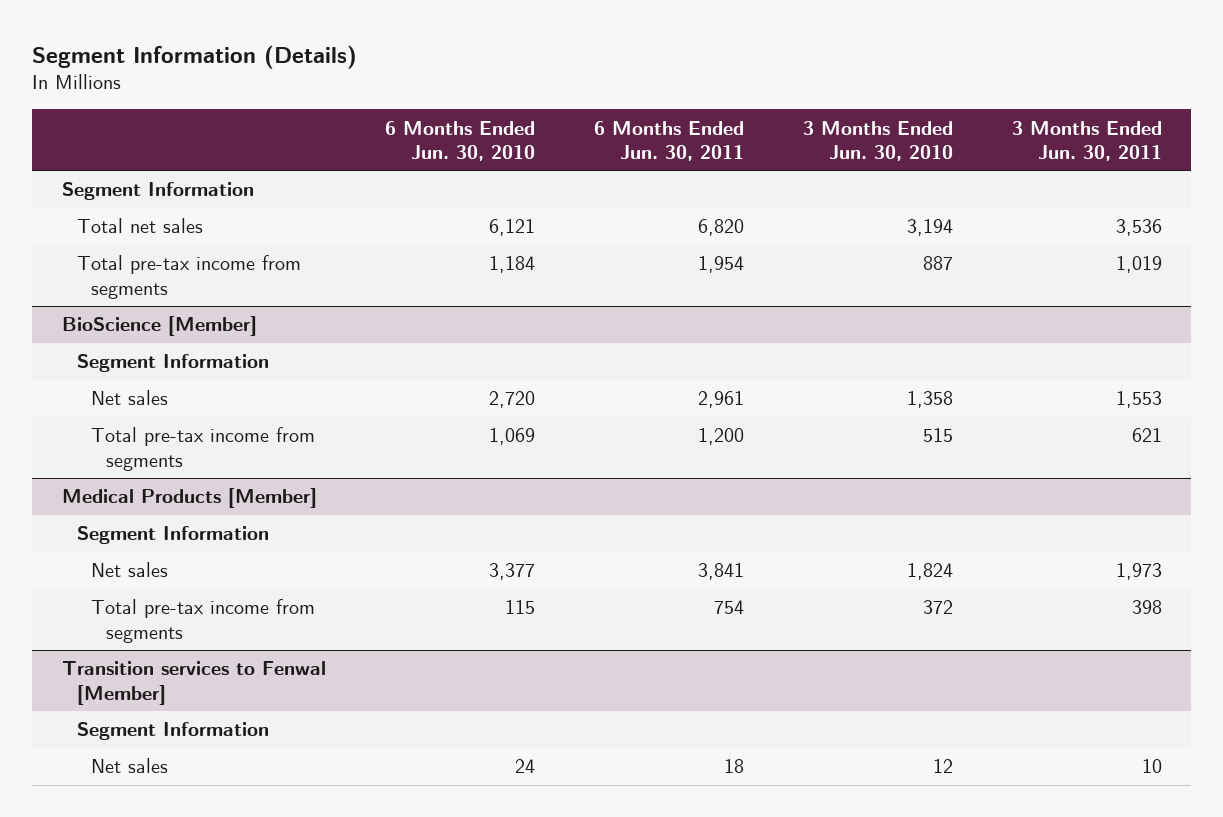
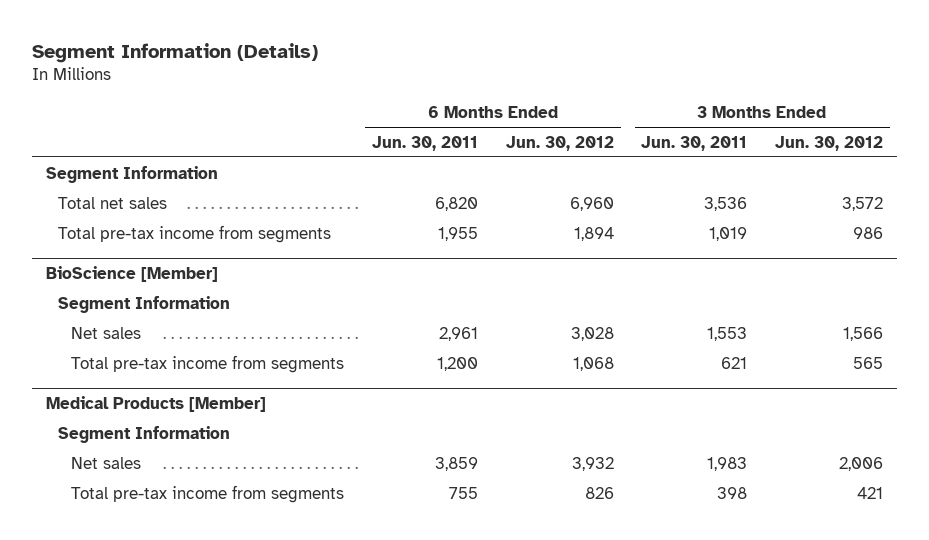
[384,120,535,161] 6 Months Ended Jun. 30, 2010 -> none
[802,120,953,161] 3 Months Ended Jun. 30, 2010 -> none
none -> [505,135,614,151] Jun. 30, 2012
none -> [775,135,884,151] Jun. 30, 2012
[697,256,744,274] 1,954 -> [437,226,478,241] 1,955
[61,661,326,705] Transition services to Fenwal [Member] -> none
[76,722,269,741] Segment Information -> none
[91,758,169,774] Net sales -> none
[697,563,744,581] 3,841 -> [434,456,478,471] 3,859
[1115,563,1162,581] 1,973 -> [707,456,748,471] 1,983
[713,600,744,615] 754 -> [448,486,478,499] 755

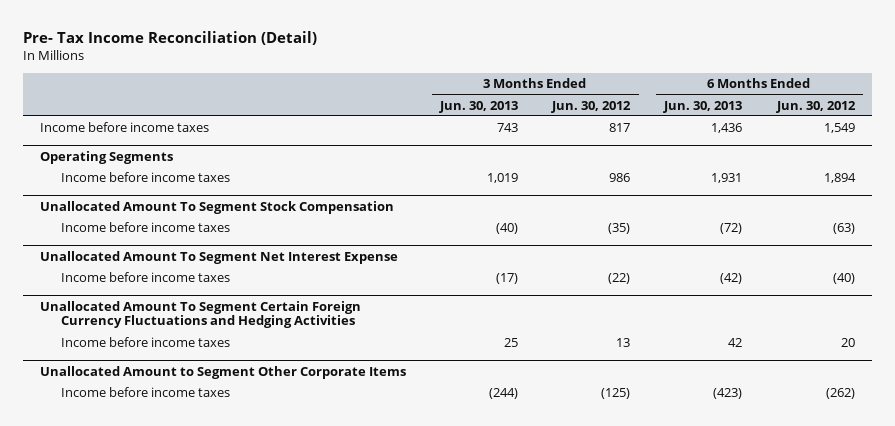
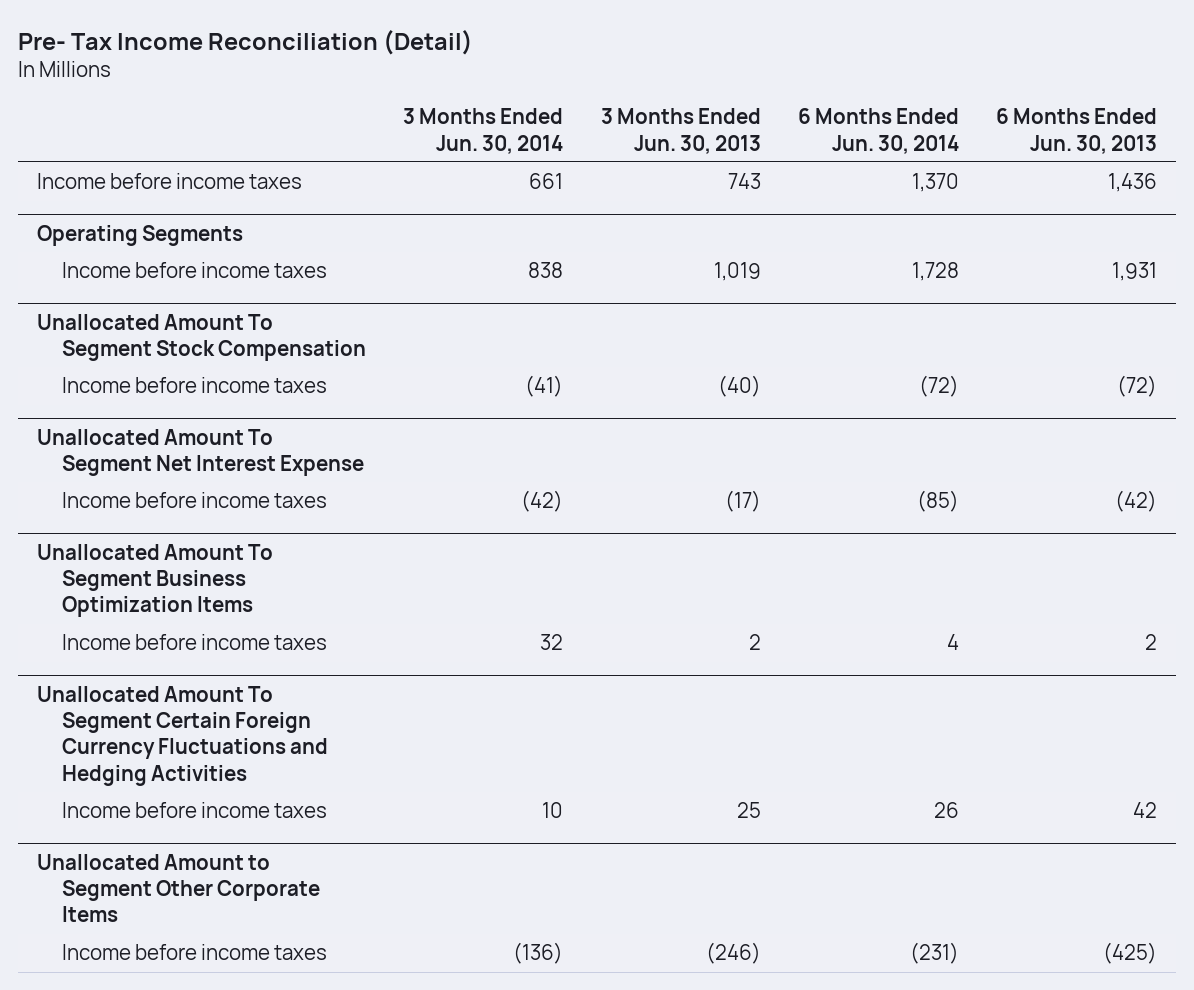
[551,100,632,113] Jun. 30, 2012 -> none
[775,100,856,113] Jun. 30, 2012 -> none
none -> [403,108,564,154] 3 Months Ended Jun. 30, 2014
none -> [797,108,959,154] 6 Months Ended Jun. 30, 2014
none -> [36,543,273,618] Unallocated Amount To Segment Business Optimization Items
none -> [61,634,327,651] Income before income taxes
[489,388,519,400] (244) -> [705,942,761,965] (246)
[713,388,743,400] (423) -> [1103,942,1158,965] (425)

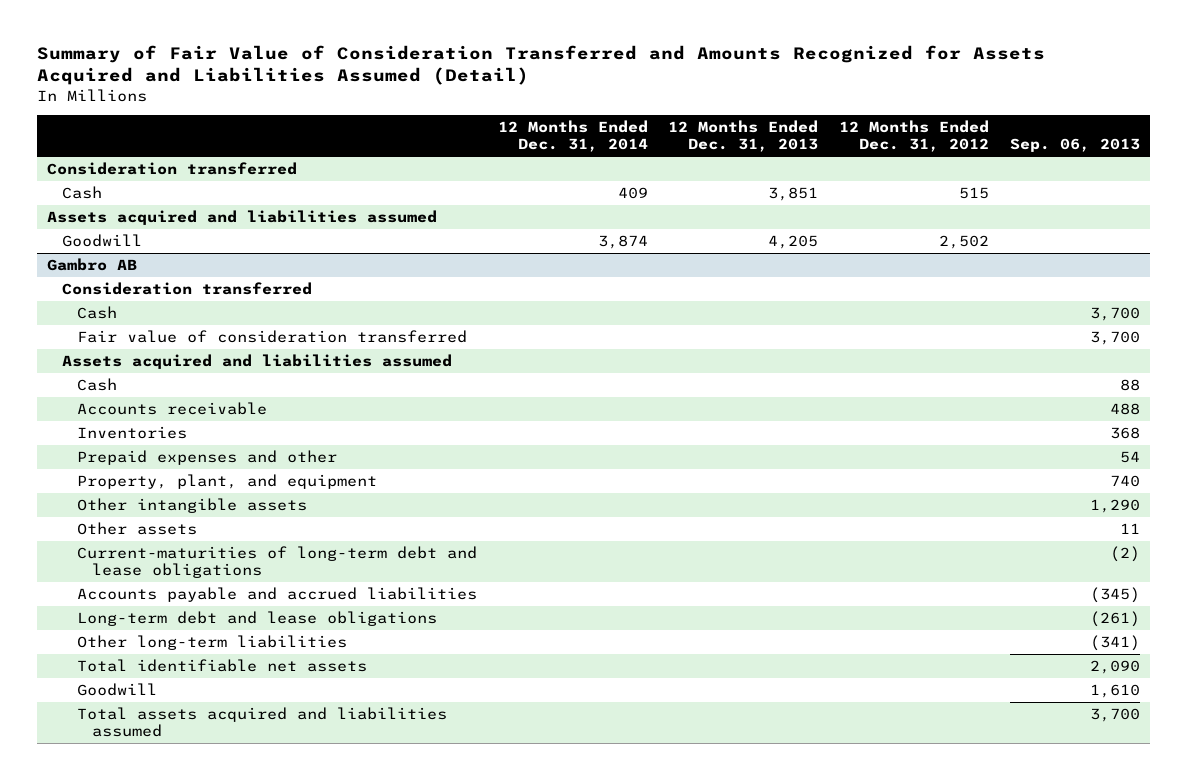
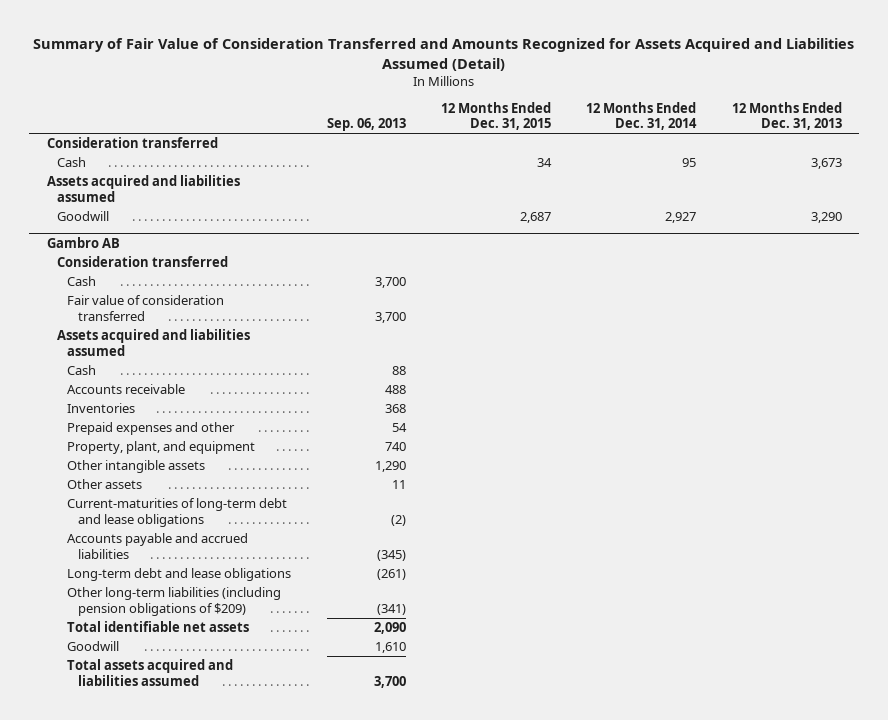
[839,119,990,153] 12 Months Ended Dec. 31, 2012 -> none
none -> [441,101,552,131] 12 Months Ended Dec. 31, 2015
[617,186,648,199] 409 -> [682,158,697,168] 95
[768,186,819,201] 3,851 -> [810,158,842,170] 3,673
[597,234,648,249] 3,874 -> [665,212,697,224] 2,927
[768,234,819,249] 4,205 -> [810,212,842,224] 3,290
[76,634,347,650] Other long-term liabilities -> [67,587,282,616] Other long-term liabilities (including pension obligations of $209)

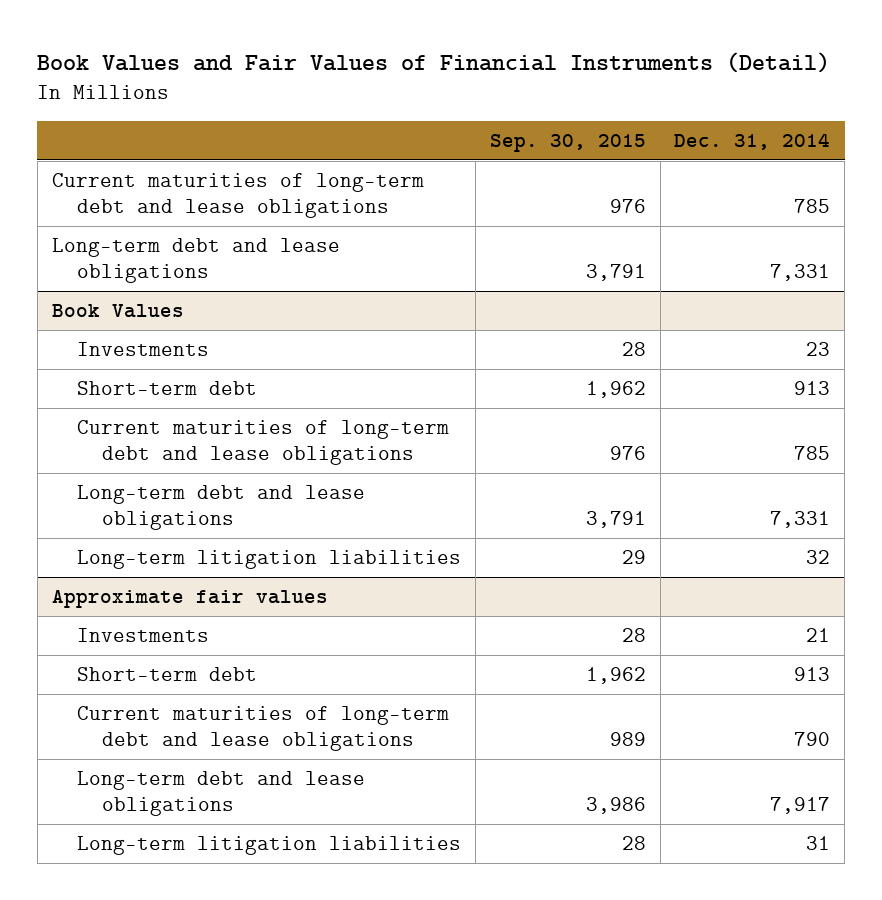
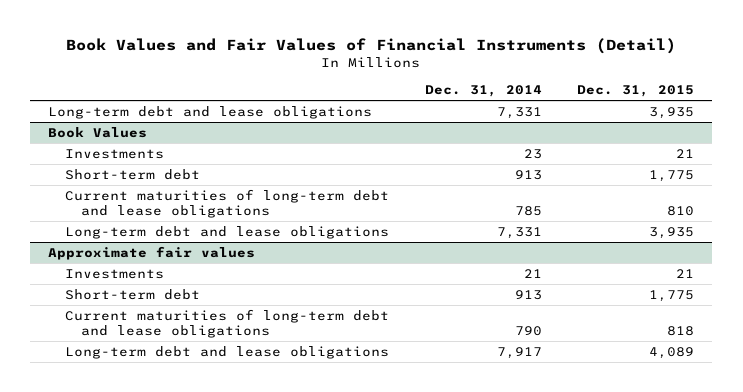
[489,133,646,152] Sep. 30, 2015 -> none
none -> [577,85,695,98] Dec. 31, 2015
[51,173,424,218] Current maturities of long-term debt and lease obligations -> none
[77,550,462,570] Long-term litigation liabilities -> none
[77,836,462,856] Long-term litigation liabilities -> none

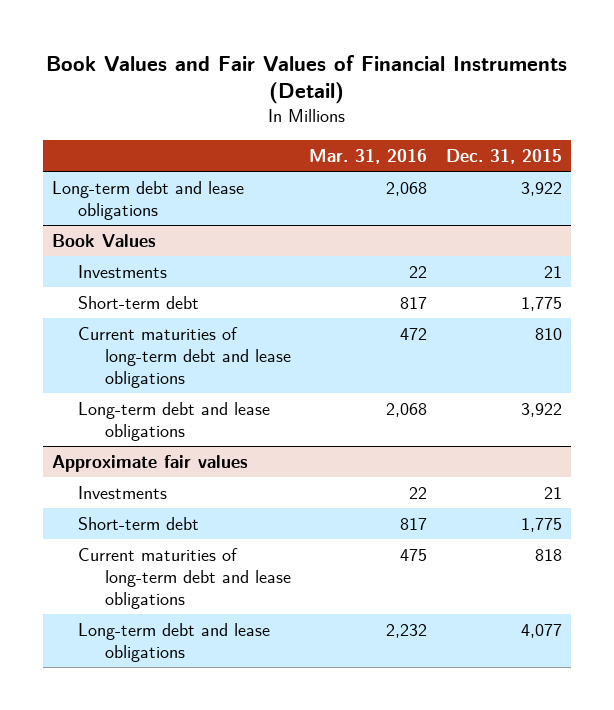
[424,85,542,98] Dec. 31, 2014 -> none
none -> [309,149,428,165] Mar. 31, 2016
[649,106,695,119] 3,935 -> [520,181,562,196] 3,922
[649,226,695,239] 3,935 -> [520,402,562,417] 3,922
[649,346,695,359] 4,089 -> [520,623,562,638] 4,077

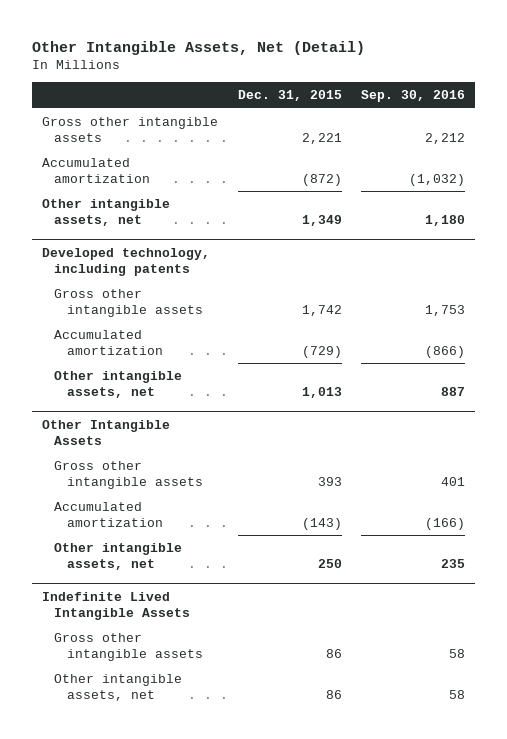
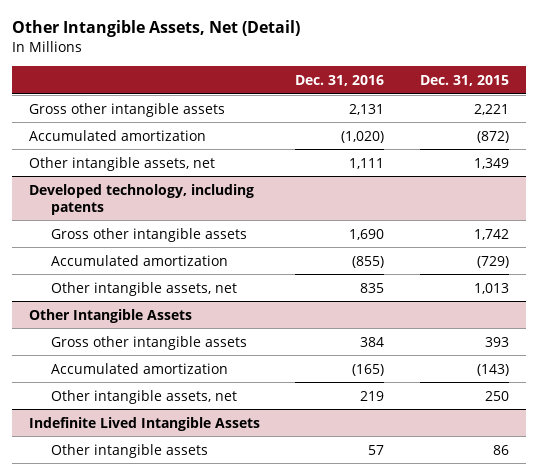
[361,90,466,103] Sep. 30, 2016 -> none
none -> [295,74,385,86] Dec. 31, 2016
[54,674,183,701] Other intangible assets, net -> none
[54,633,203,661] Gross other intangible assets -> [50,443,208,458] Other intangible assets

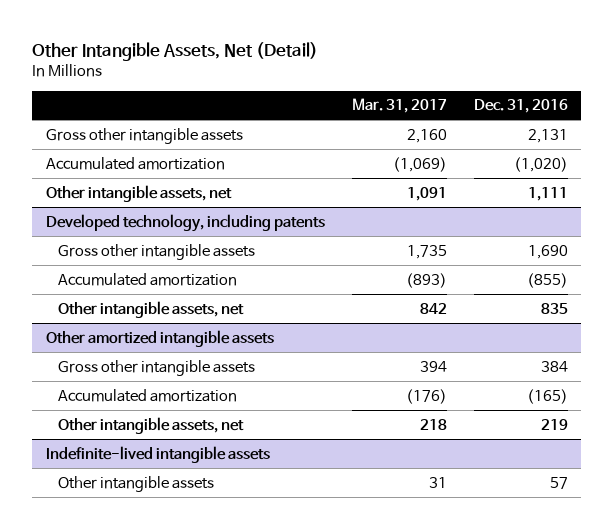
[419,74,509,86] Dec. 31, 2015 -> none
none -> [351,98,447,114] Mar. 31, 2017
[29,308,193,323] Other Intangible Assets -> [45,329,274,347] Other amortized intangible assets
[29,416,261,431] Indefinite Lived Intangible Assets -> [45,445,270,463] Indefinite-lived intangible assets

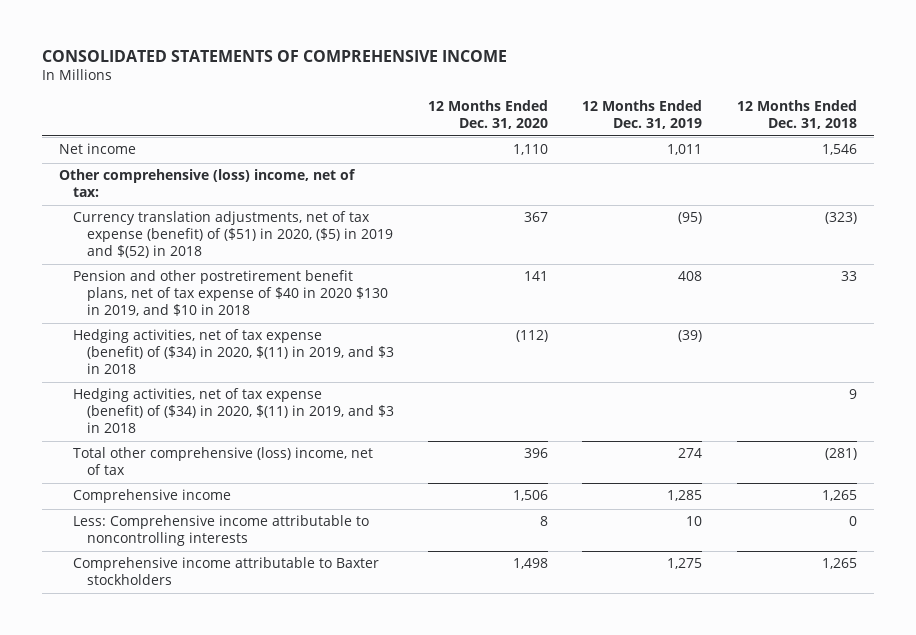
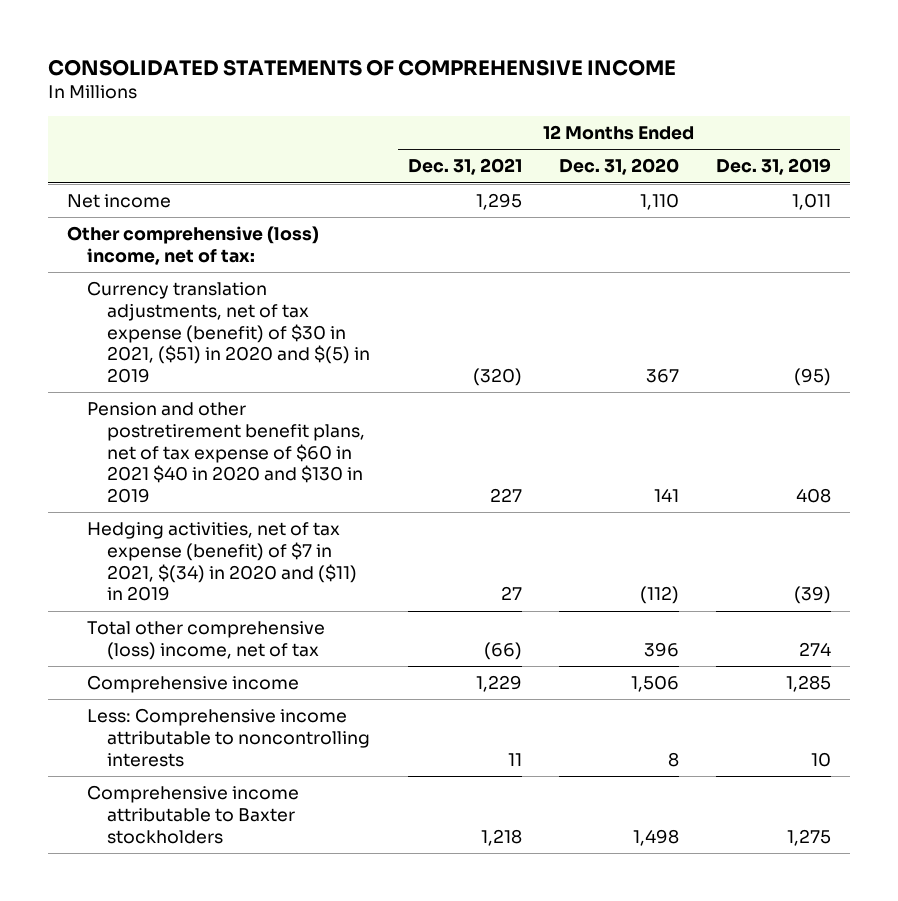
[736,100,857,129] 12 Months Ended Dec. 31, 2018 -> none
none -> [407,158,522,176] Dec. 31, 2021
[72,388,394,433] Hedging activities, net of tax expense (benefit) of ($34) in 2020, $(11) in 2019, and $3 in 2018 -> none
[72,211,393,258] Currency translation adjustments, net of tax expense (benefit) of ($51) in 2020, ($5) in 2019 and $(52) in 2018 -> [87,281,371,383] Currency translation adjustments, net of tax expense (benefit) of $30 in 2021, ($51) in 2020 and $(5) in 2019
[72,270,388,316] Pension and other postretirement benefit plans, net of tax expense of $40 in 2020 $130 in 2019, and $10 in 2018 -> [87,402,366,503] Pension and other postretirement benefit plans, net of tax expense of $60 in 2021 $40 in 2020 and $130 in 2019
[72,329,394,374] Hedging activities, net of tax expense (benefit) of ($34) in 2020, $(11) in 2019, and $3 in 2018 -> [87,522,358,602] Hedging activities, net of tax expense (benefit) of $7 in 2021, $(34) in 2020 and ($11) in 2019

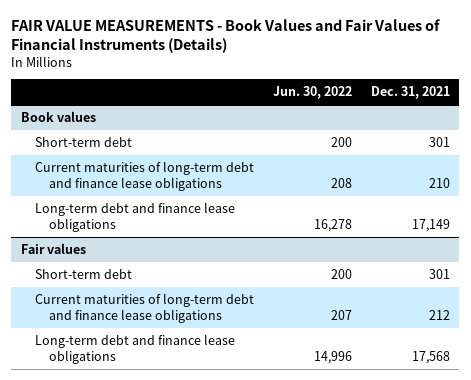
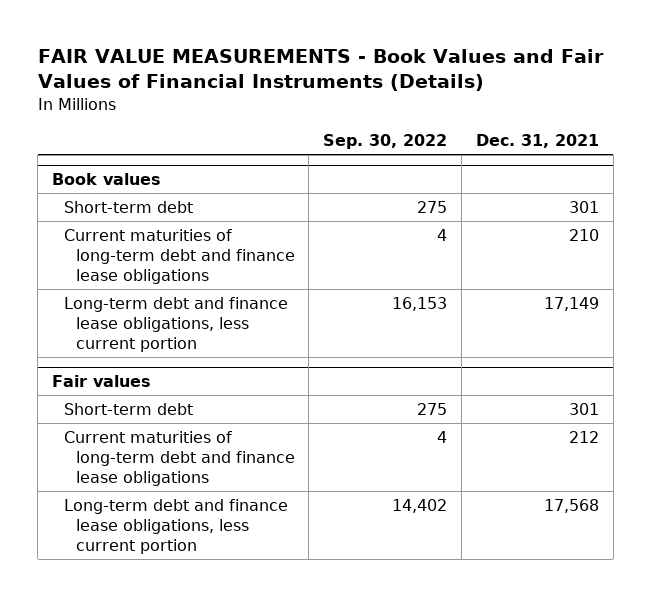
[272,86,352,100] Jun. 30, 2022 -> none
none -> [323,134,448,150] Sep. 30, 2022
[34,202,235,233] Long-term debt and finance lease obligations -> [63,296,288,353] Long-term debt and finance lease obligations, less current portion
[34,334,235,365] Long-term debt and finance lease obligations -> [63,498,288,555] Long-term debt and finance lease obligations, less current portion

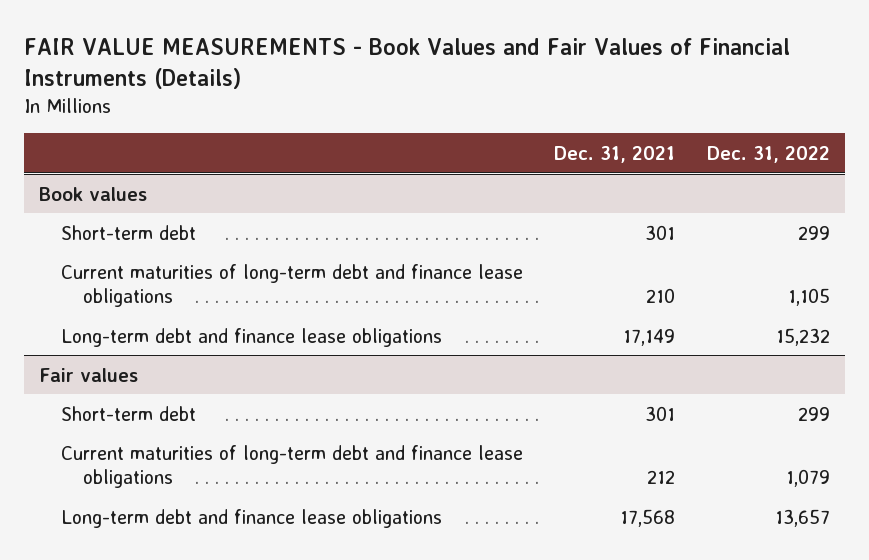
[323,134,448,150] Sep. 30, 2022 -> none
none -> [706,145,830,163] Dec. 31, 2022
[63,296,288,353] Long-term debt and finance lease obligations, less current portion -> [61,327,443,347] Long-term debt and finance lease obligations
[63,498,288,555] Long-term debt and finance lease obligations, less current portion -> [61,508,443,528] Long-term debt and finance lease obligations

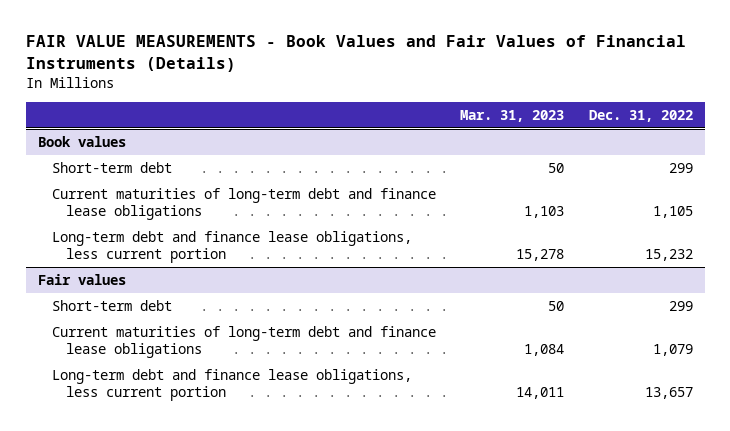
[554,145,676,163] Dec. 31, 2021 -> none
none -> [460,109,565,122] Mar. 31, 2023
[61,327,443,347] Long-term debt and finance lease obligations -> [51,231,412,264] Long-term debt and finance lease obligations, less current portion
[61,508,443,528] Long-term debt and finance lease obligations -> [51,369,412,402] Long-term debt and finance lease obligations, less current portion

